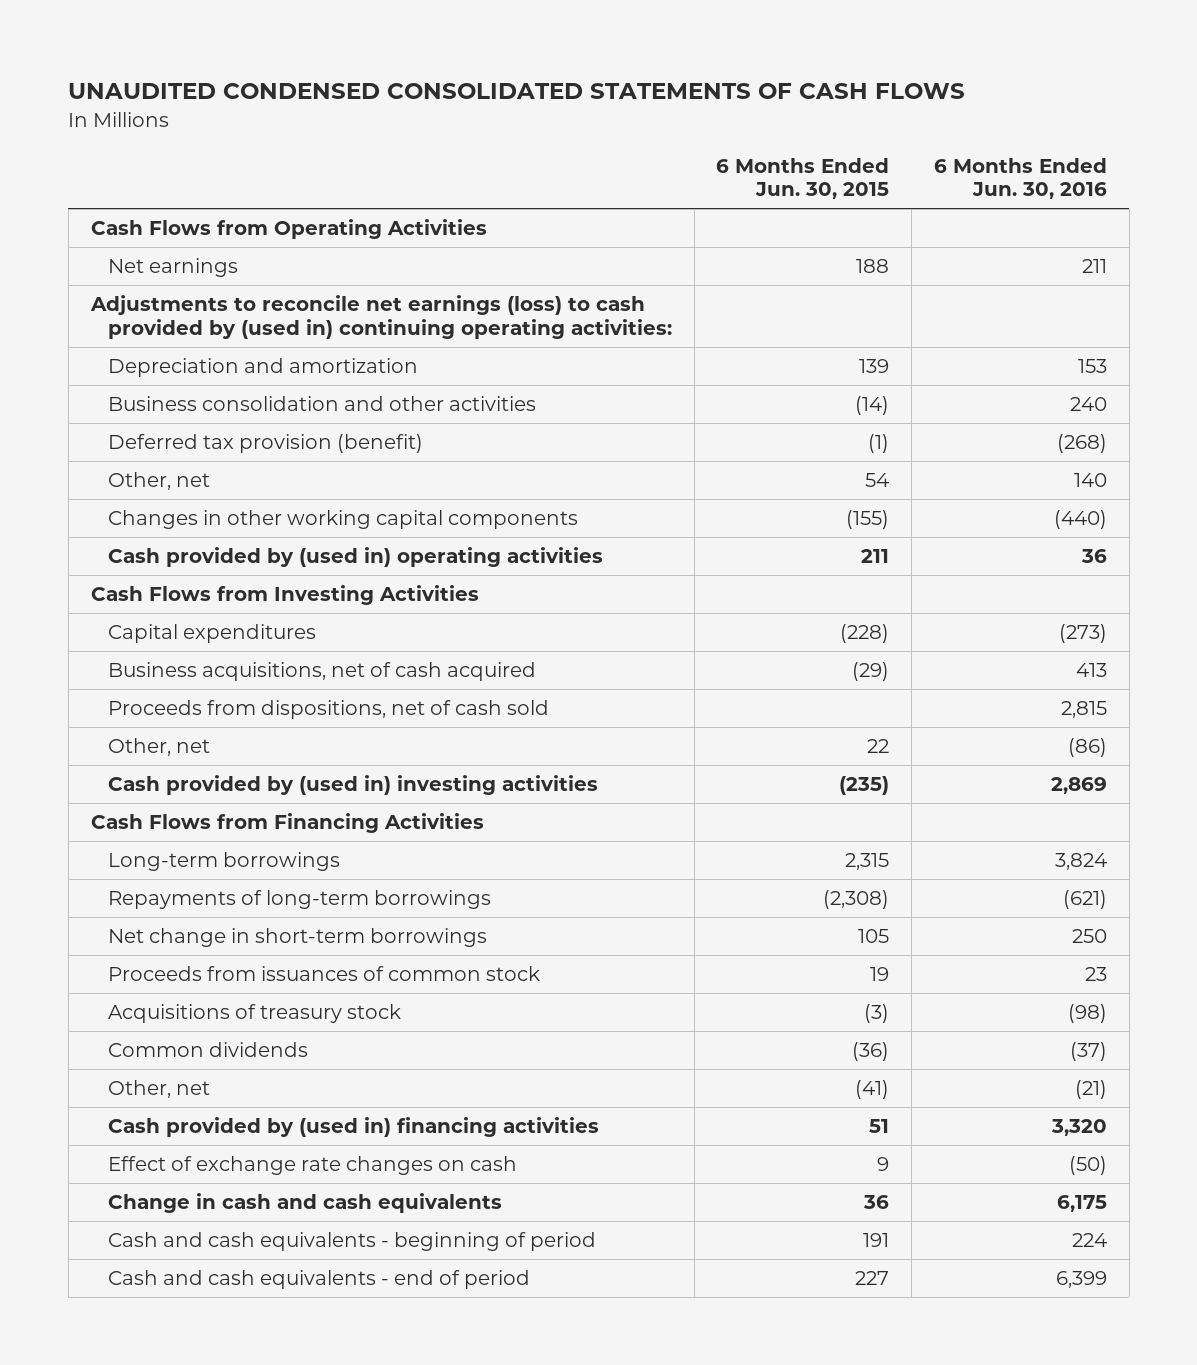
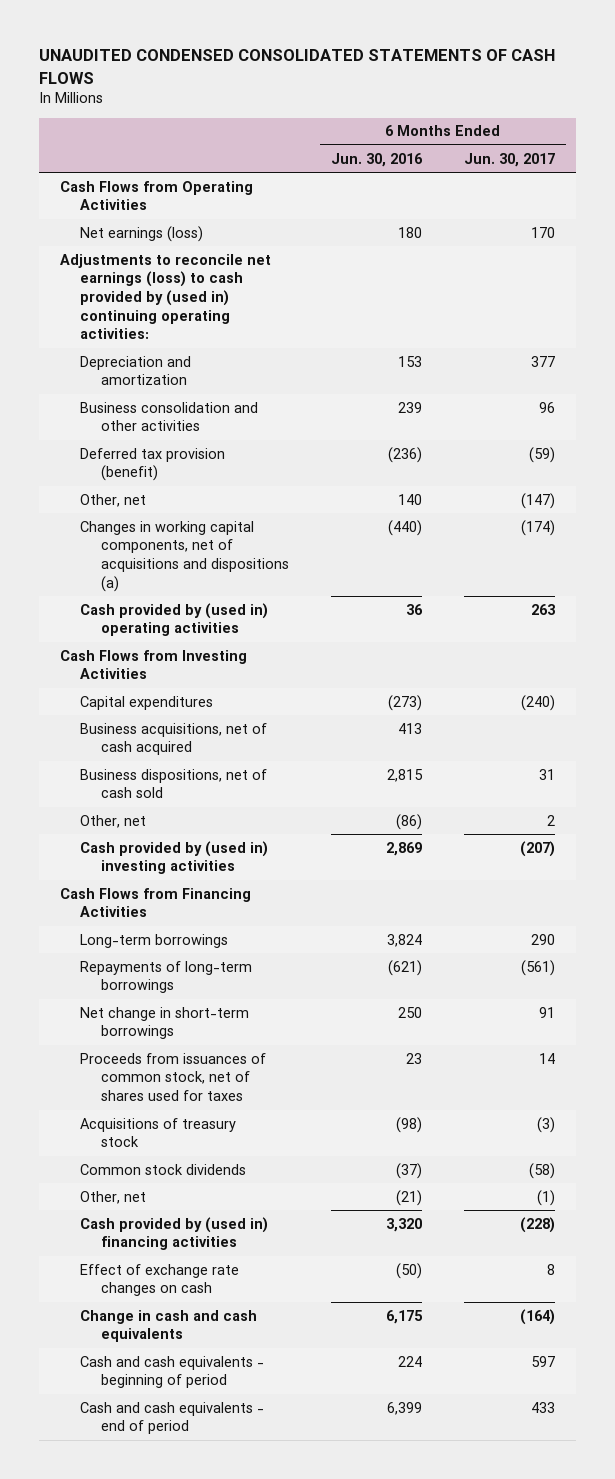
[716,157,890,200] 6 Months Ended Jun. 30, 2015 -> none
none -> [463,152,555,167] Jun. 30, 2017
[107,257,238,277] Net earnings -> [80,225,204,242] Net earnings (loss)
[1081,258,1107,273] 211 -> [397,226,422,238] 180
[1069,396,1107,411] 240 -> [397,401,422,413] 239
[1056,433,1107,453] (268) -> [387,446,422,463] (236)
[107,509,578,529] Changes in other working capital components -> [80,520,289,592] Changes in working capital components, net of acquisitions and dispositions (a)
[107,699,549,719] Proceeds from dispositions, net of cash sold -> [80,768,268,799] Business dispositions, net of cash sold
[107,965,540,981] Proceeds from issuances of common stock -> [80,1052,267,1102] Proceeds from issuances of common stock, net of shares used for taxes
[107,1041,308,1057] Common dividends -> [80,1163,247,1175] Common stock dividends

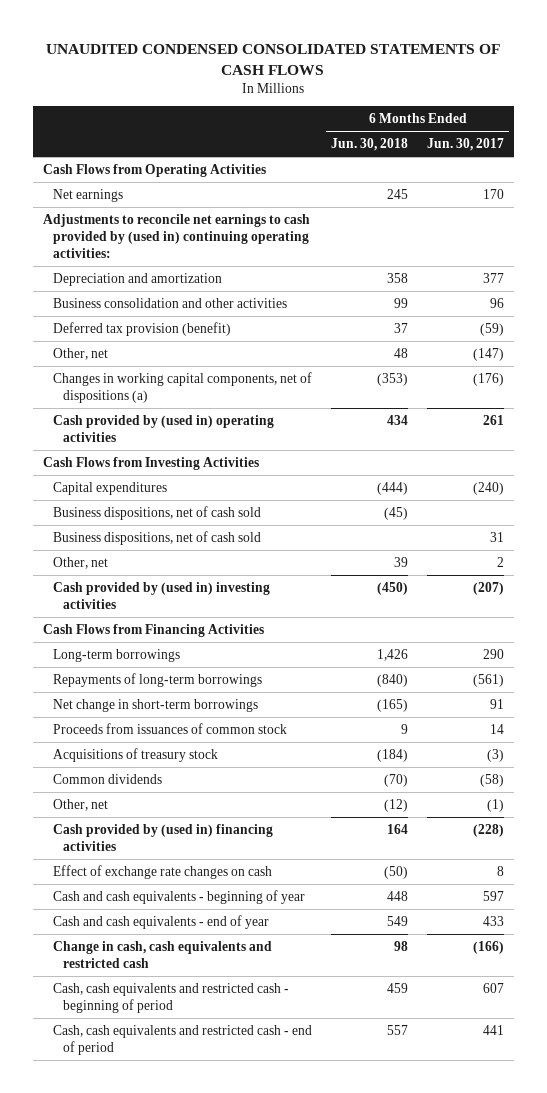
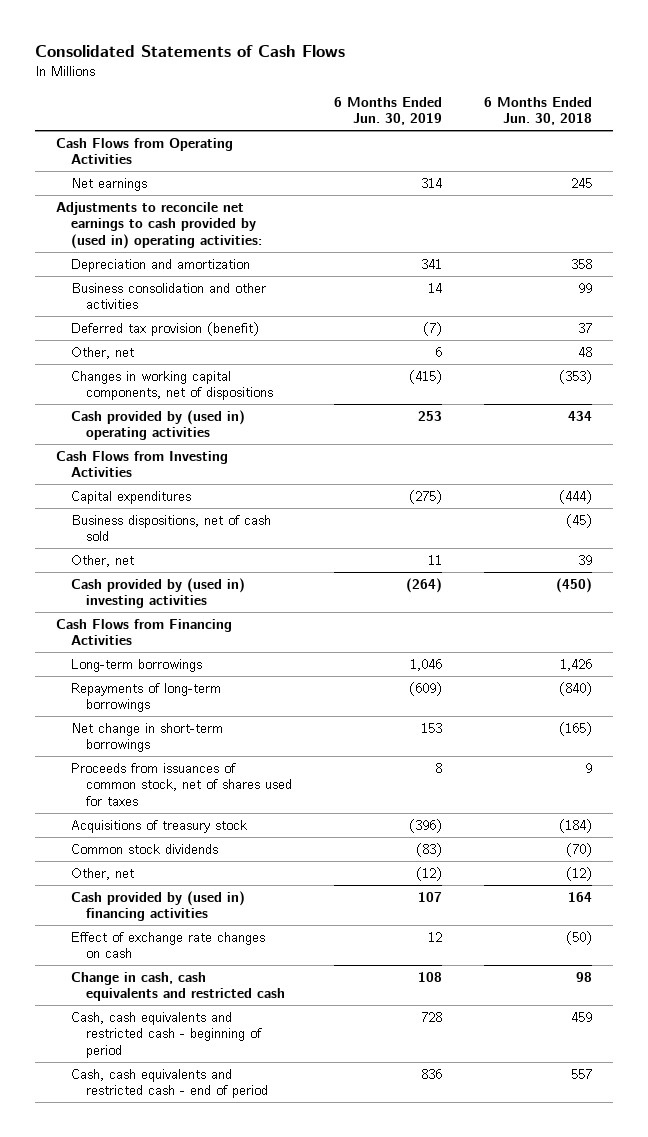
[46,44,501,75] UNAUDITED CONDENSED CONSOLIDATED STATEMENTS OF CASH FLOWS -> [34,44,345,57] Consolidated Statements of Cash Flows
[427,138,505,152] Jun. 30, 2017 -> none
none -> [333,96,442,126] 6 Months Ended Jun. 30, 2019
[42,213,310,259] Adjustments to reconcile net earnings to cash provided by (used in) continuing operating activities: -> [55,201,262,249] Adjustments to reconcile net earnings to cash provided by (used in) operating activities:
[52,371,312,404] Changes in working capital components, net of dispositions (a) -> [70,370,273,401] Changes in working capital components, net of dispositions
[52,530,261,545] Business dispositions, net of cash sold -> none
[52,722,287,734] Proceeds from issuances of common stock -> [70,762,292,806] Proceeds from issuances of common stock, net of shares used for taxes
[52,773,162,784] Common dividends -> [70,843,218,854] Common stock dividends
[52,889,305,904] Cash and cash equivalents - beginning of year -> none
[52,914,269,929] Cash and cash equivalents - end of year -> none

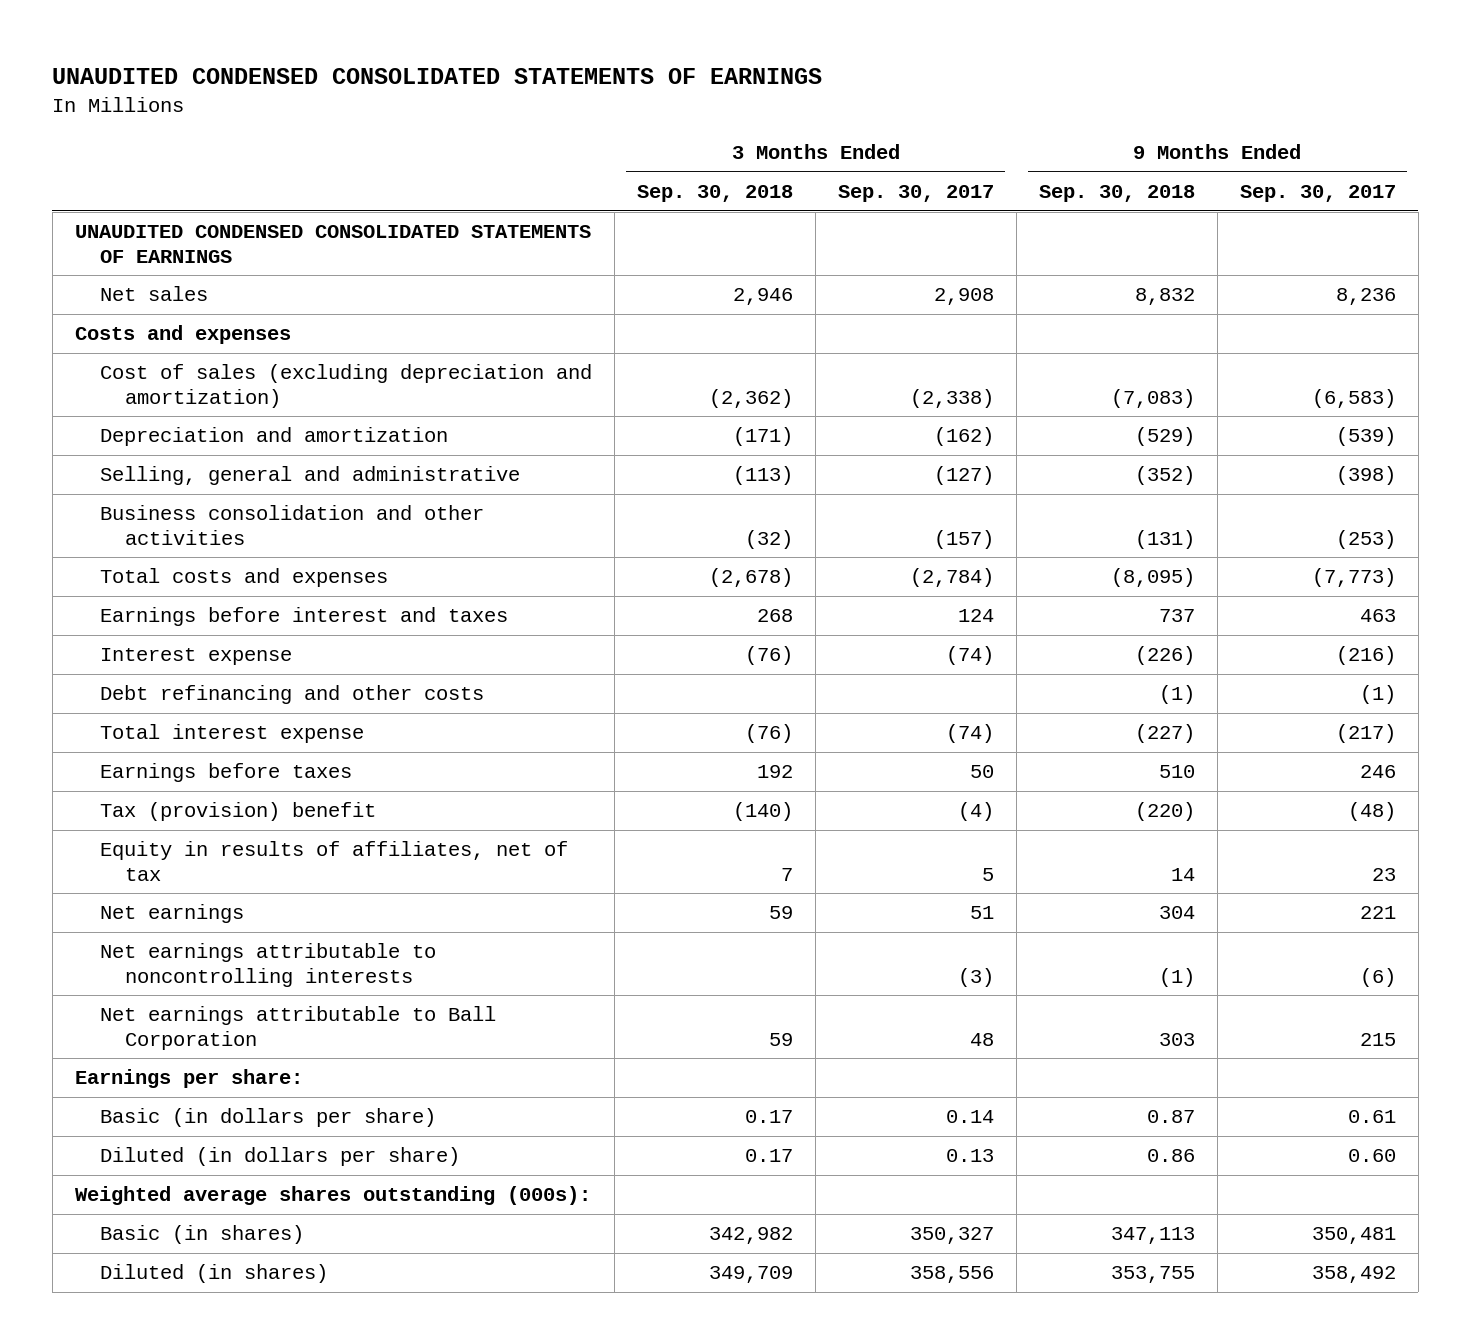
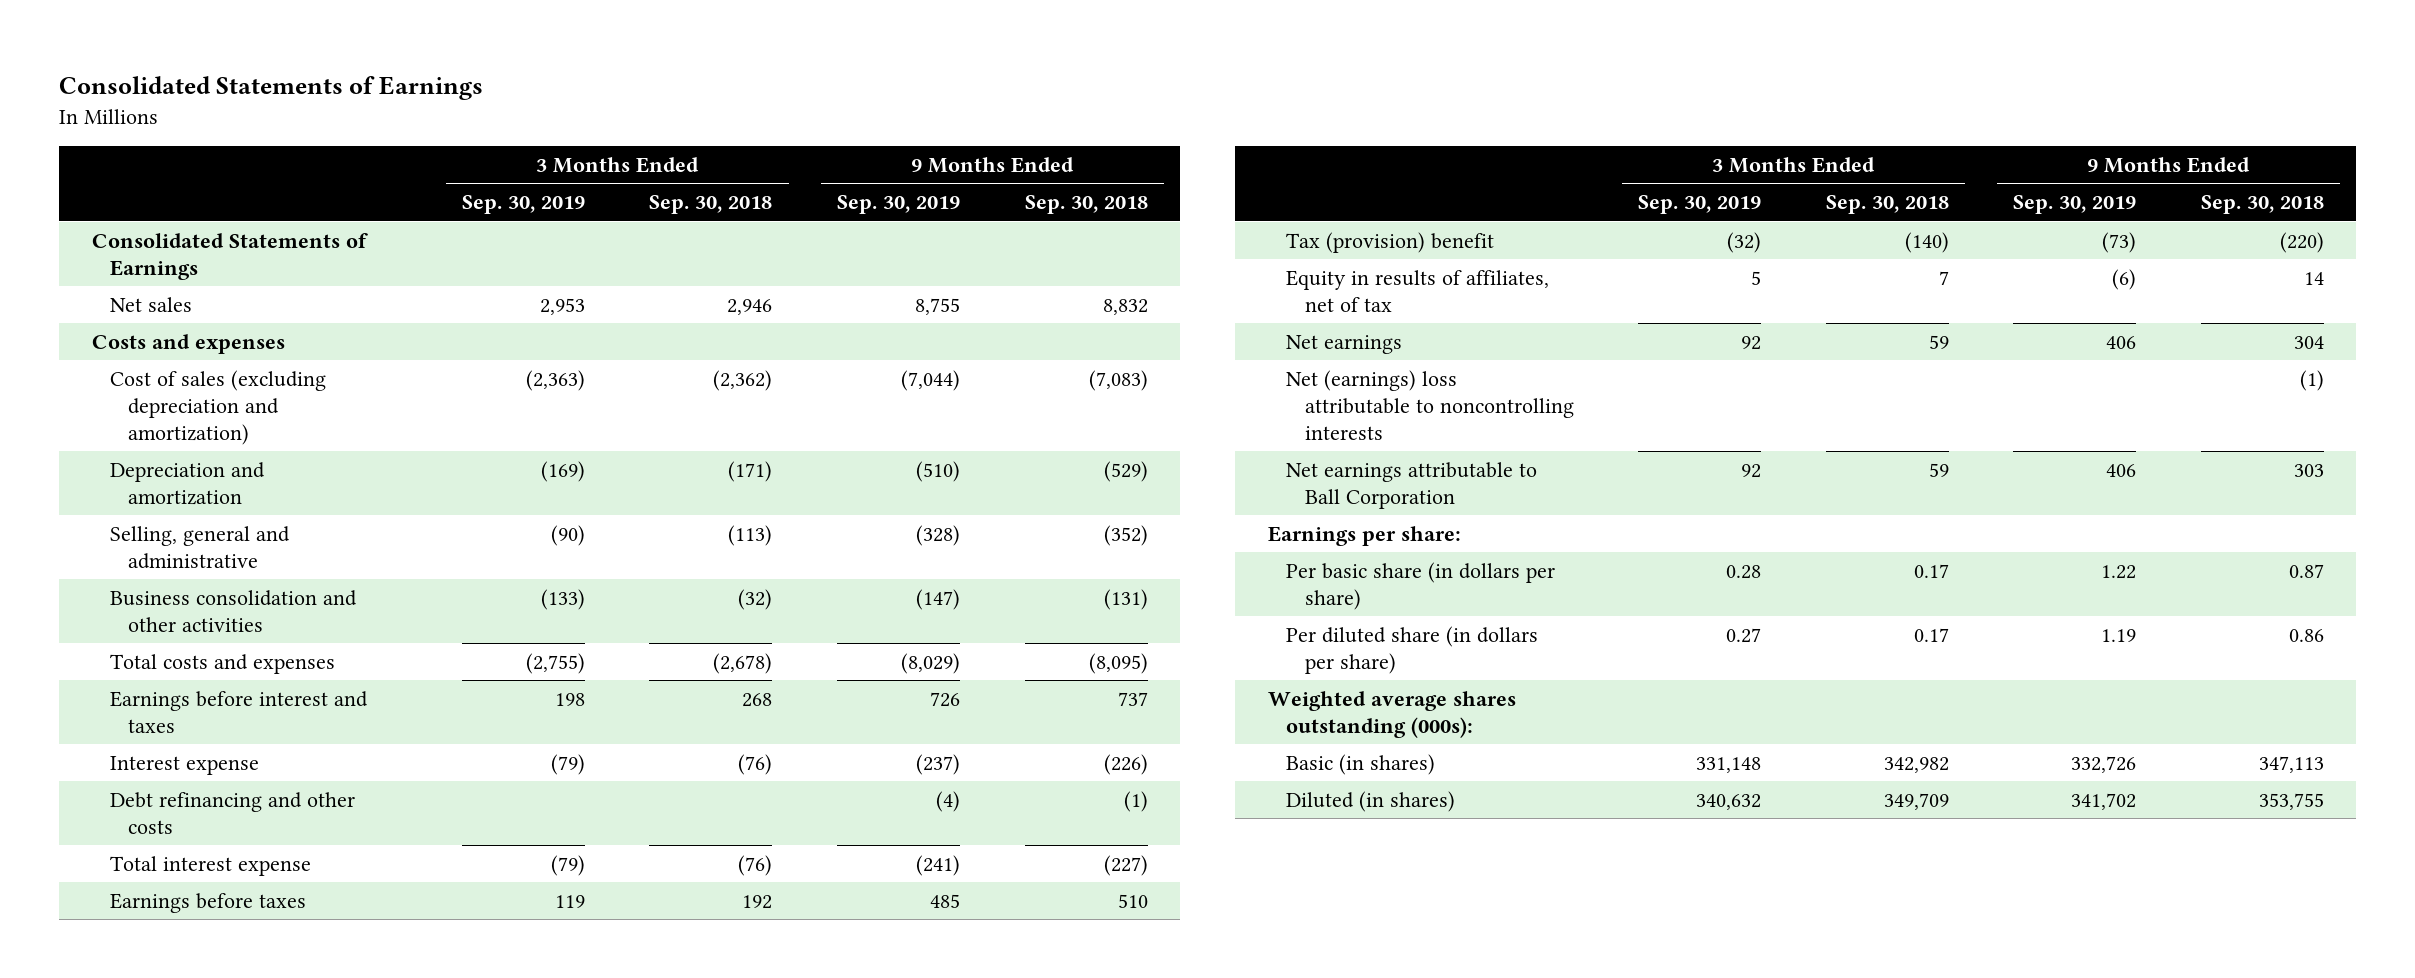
[52,68,823,85] UNAUDITED CONDENSED CONSOLIDATED STATEMENTS OF EARNINGS -> [59,75,484,100] Consolidated Statements of Earnings
[838,185,995,203] Sep. 30, 2017 -> none
[1239,185,1396,203] Sep. 30, 2017 -> none
none -> [461,195,585,215] Sep. 30, 2019
none -> [837,195,961,215] Sep. 30, 2019
[74,225,591,263] UNAUDITED CONDENSED CONSOLIDATED STATEMENTS OF EARNINGS -> [91,232,368,280] Consolidated Statements of Earnings
[100,943,437,987] Net earnings attributable to noncontrolling interests -> [1286,369,1574,440] Net (earnings) loss attributable to noncontrolling interests
[100,1108,437,1128] Basic (in dollars per share) -> [1286,561,1556,610] Per basic share (in dollars per share)
[100,1147,461,1167] Diluted (in dollars per share) -> [1286,625,1539,674] Per diluted share (in dollars per share)

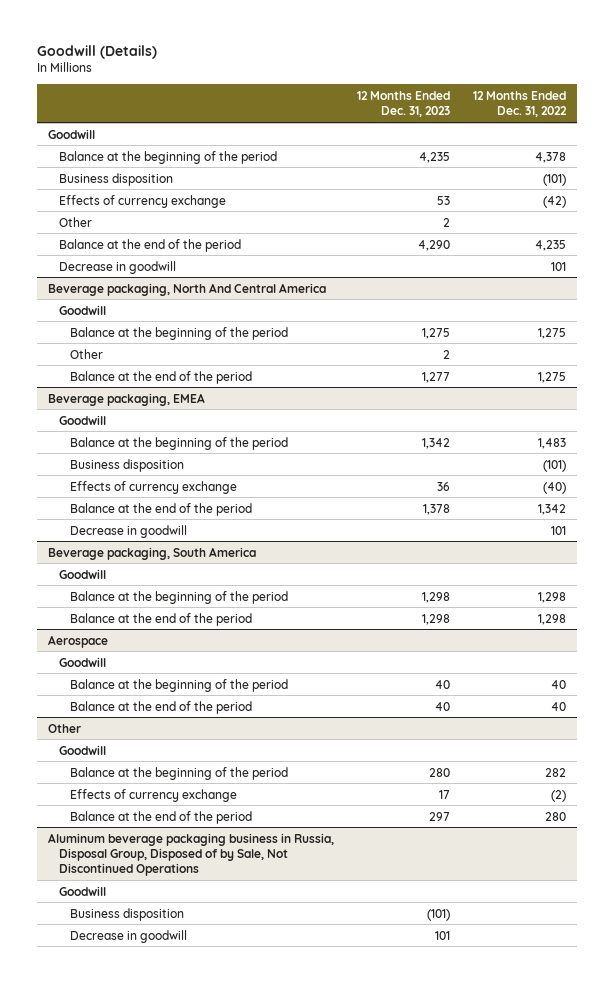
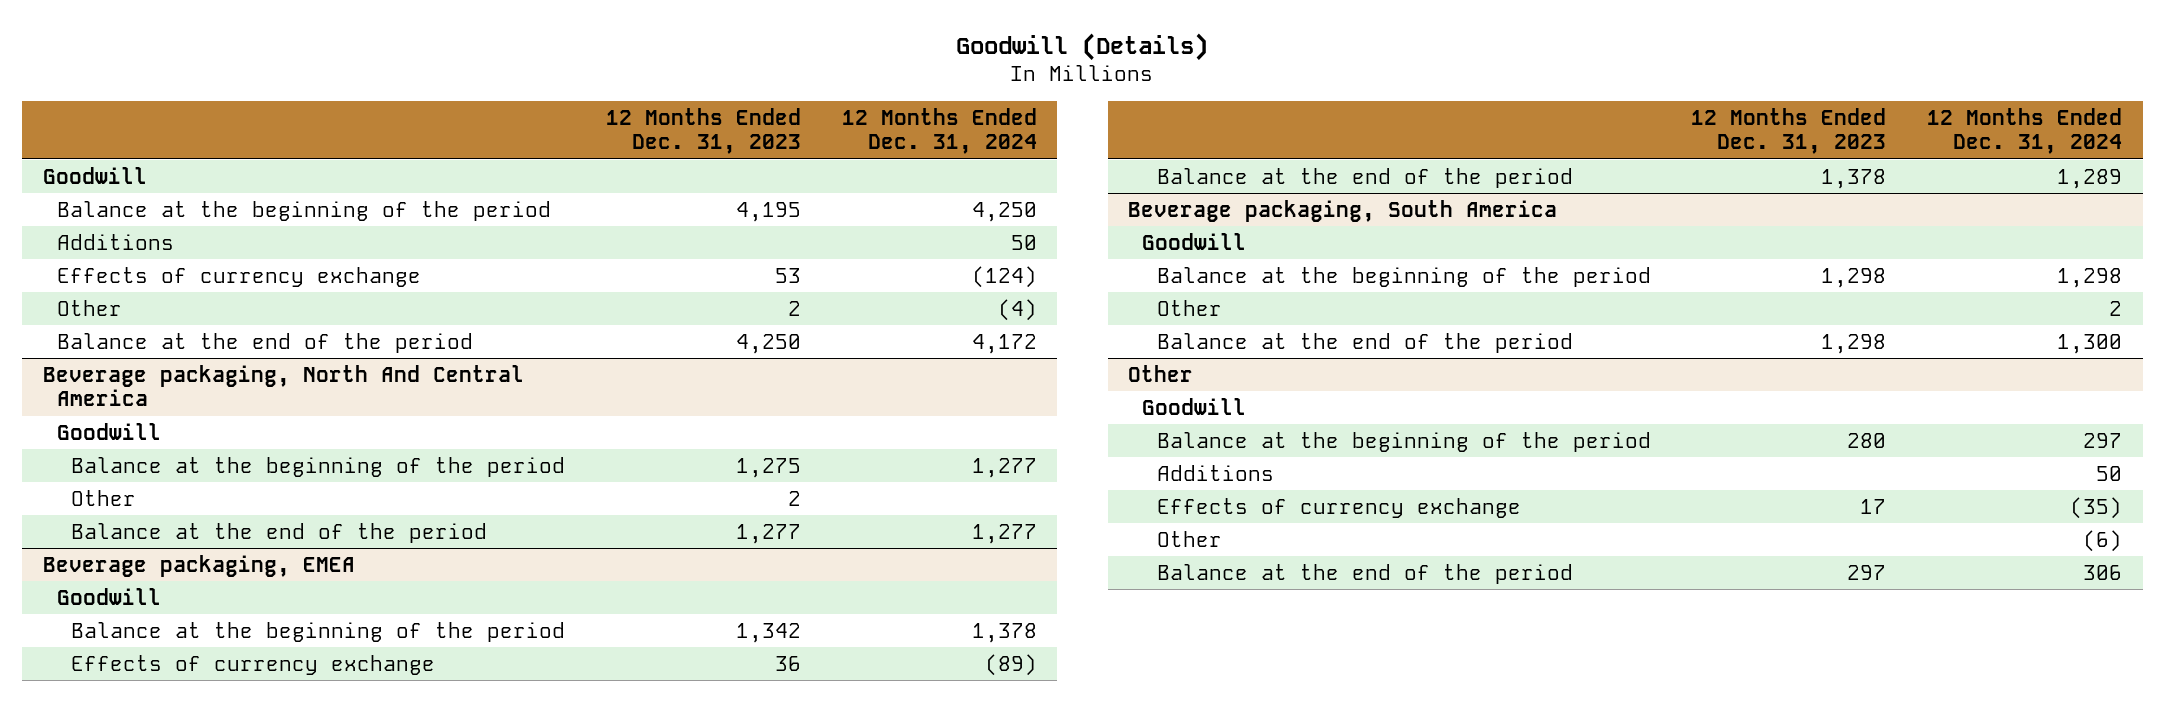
[472,90,567,118] 12 Months Ended Dec. 31, 2022 -> none
none -> [841,107,1037,155] 12 Months Ended Dec. 31, 2024
[58,172,173,186] Business disposition -> none
[418,151,450,163] 4,235 -> [735,201,801,222] 4,195
none -> [56,233,174,250] Additions
[58,260,176,274] Decrease in goodwill -> none
[417,239,450,251] 4,290 -> [735,333,801,354] 4,250
[69,458,184,472] Business disposition -> none
[69,524,187,538] Decrease in goodwill -> none
none -> [1156,299,1222,316] Other
[48,634,109,648] Aerospace -> none
[58,656,106,667] Goodwill -> none
[69,678,288,692] Balance at the beginning of the period -> none
[69,700,252,714] Balance at the end of the period -> none
none -> [1156,464,1274,481] Additions
none -> [1156,530,1222,547] Other
[48,832,335,877] Aluminum beverage packaging business in Russia, Disposal Group, Disposed of by Sale, Not Discontinued Operations -> none
[58,885,106,896] Goodwill -> none
[69,907,184,921] Business disposition -> none
[69,929,187,943] Decrease in goodwill -> none

